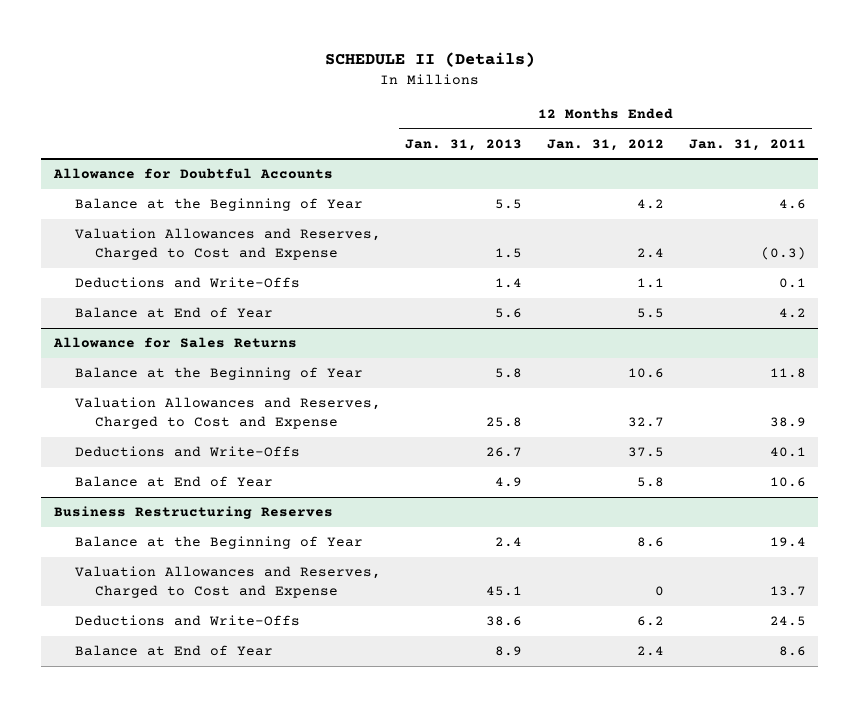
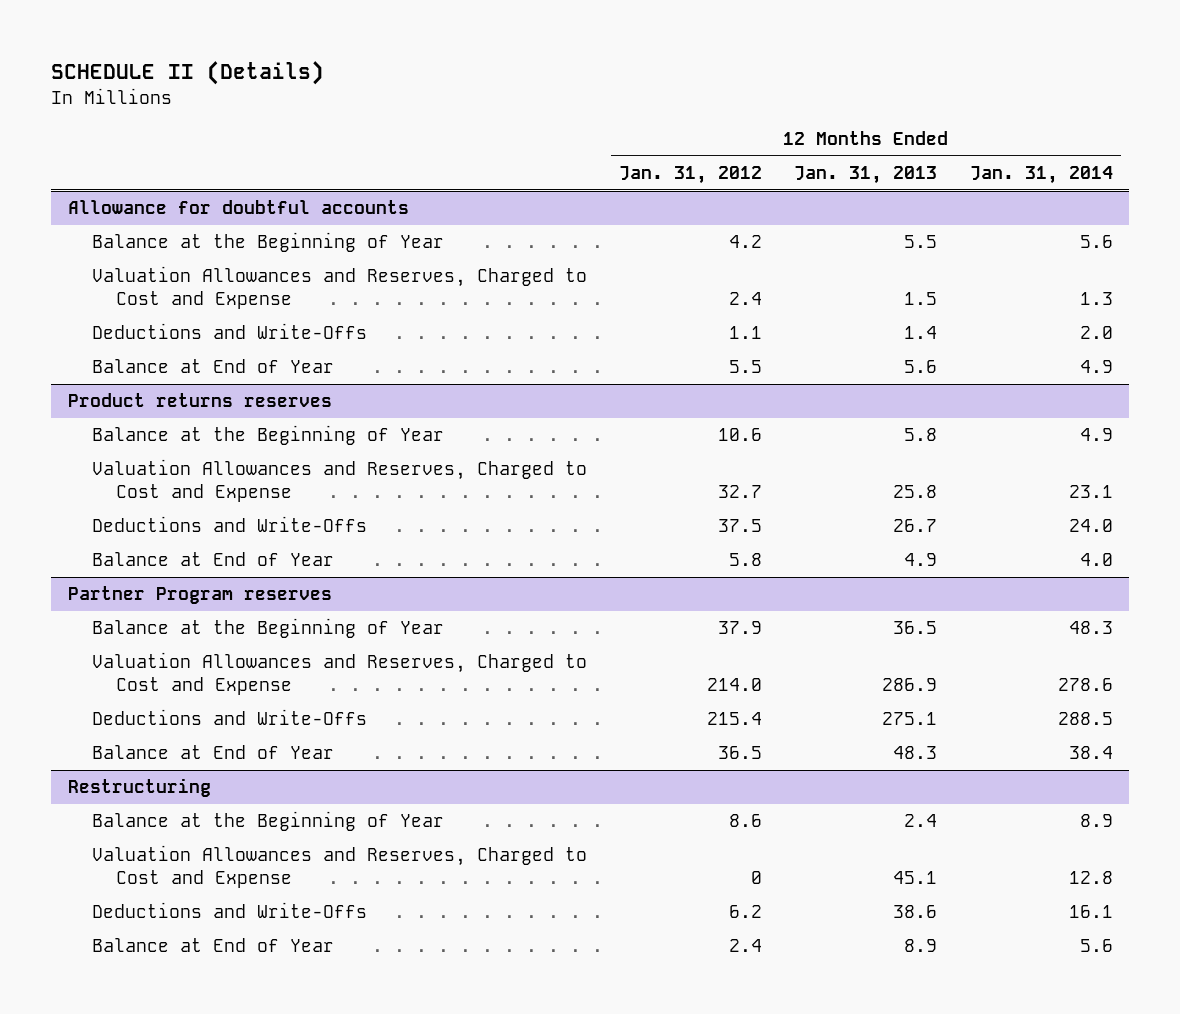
[688,138,806,151] Jan. 31, 2011 -> none
none -> [969,166,1113,185] Jan. 31, 2014
[52,168,333,180] Allowance for Doubtful Accounts -> [67,200,409,215] Allowance for doubtful accounts
[52,337,297,349] Allowance for Sales Returns -> none
none -> [67,393,332,408] Product returns reserves
[53,506,333,520] Business Restructuring Reserves -> none
none -> [67,586,332,605] Partner Program reserves
none -> [91,618,444,639] Balance at the Beginning of Year
none -> [91,652,587,696] Valuation Allowances and Reserves, Charged to Cost and Expense
none -> [91,709,367,726] Deductions and Write-Offs
none -> [91,745,334,760] Balance at End of Year
none -> [67,778,211,798] Restructuring

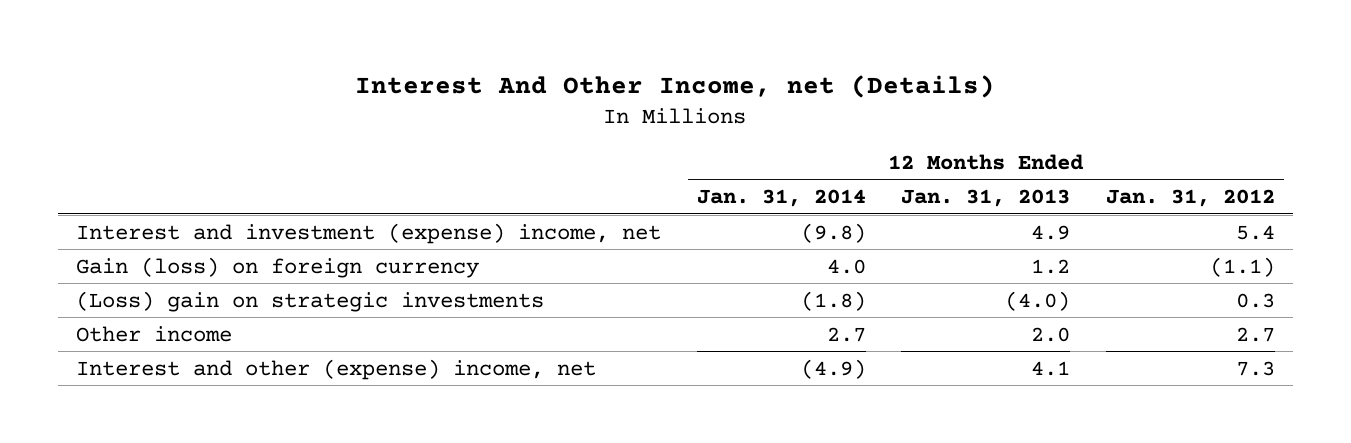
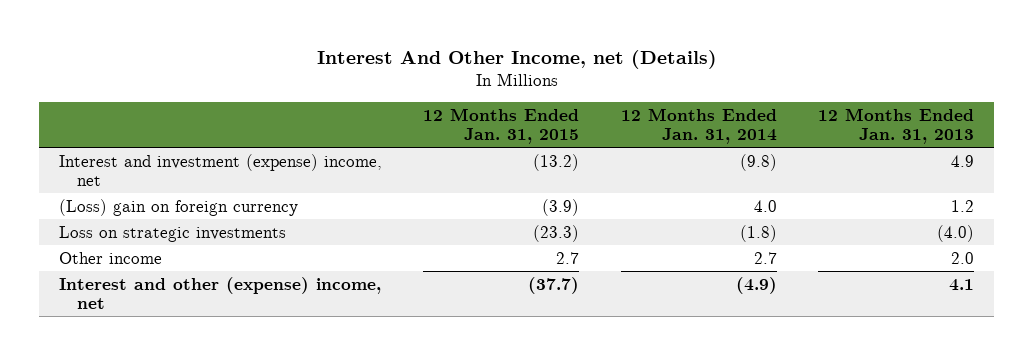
[1106,189,1276,208] Jan. 31, 2012 -> none
none -> [423,107,580,144] 12 Months Ended Jan. 31, 2015
[75,256,479,278] Gain (loss) on foreign currency -> [59,198,299,216] (Loss) gain on foreign currency
[75,290,544,312] (Loss) gain on strategic investments -> [59,225,287,242] Loss on strategic investments

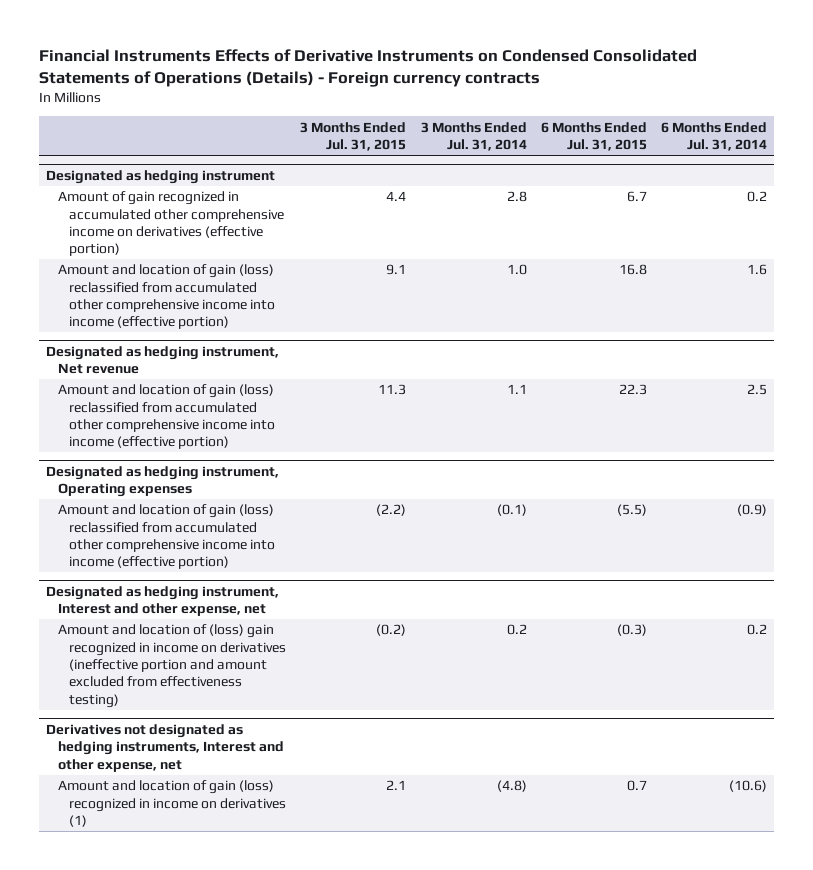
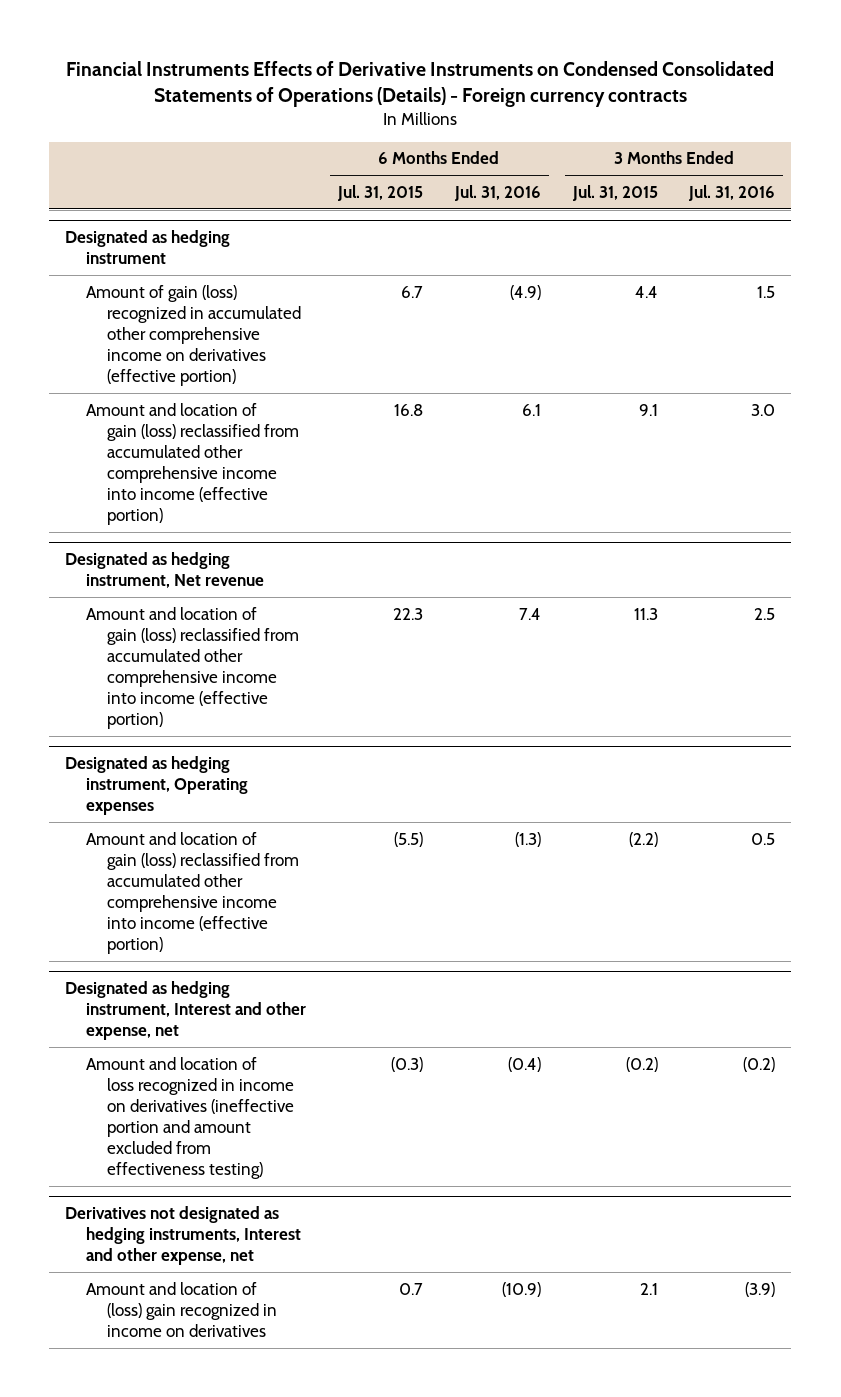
[420,121,527,152] 3 Months Ended Jul. 31, 2014 -> none
[661,121,768,152] 6 Months Ended Jul. 31, 2014 -> none
none -> [453,184,541,201] Jul. 31, 2016
none -> [688,184,776,201] Jul. 31, 2016
[57,191,285,257] Amount of gain recognized in accumulated other comprehensive income on derivatives (effective portion) -> [86,284,302,387] Amount of gain (loss) recognized in accumulated other comprehensive income on derivatives (effective portion)
[57,624,287,708] Amount and location of (loss) gain recognized in income on derivatives (ineffective portion and amount excluded from effectiveness testing) -> [86,1056,295,1180] Amount and location of loss recognized in income on derivatives (ineffective portion and amount excluded from effectiveness testing)
[57,780,287,827] Amount and location of gain (loss) recognized in income on derivatives (1) -> [86,1281,278,1337] Amount and location of (loss) gain recognized in income on derivatives

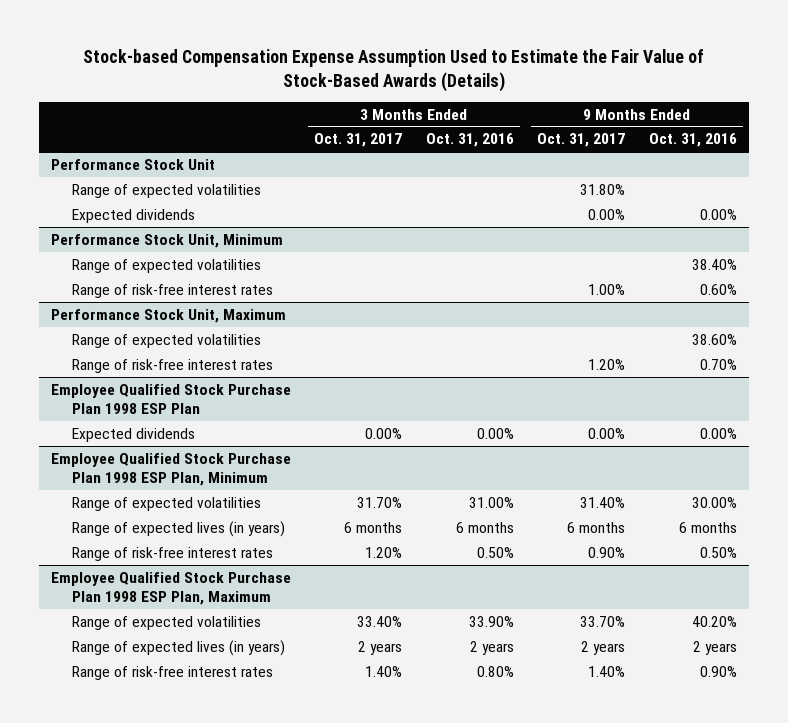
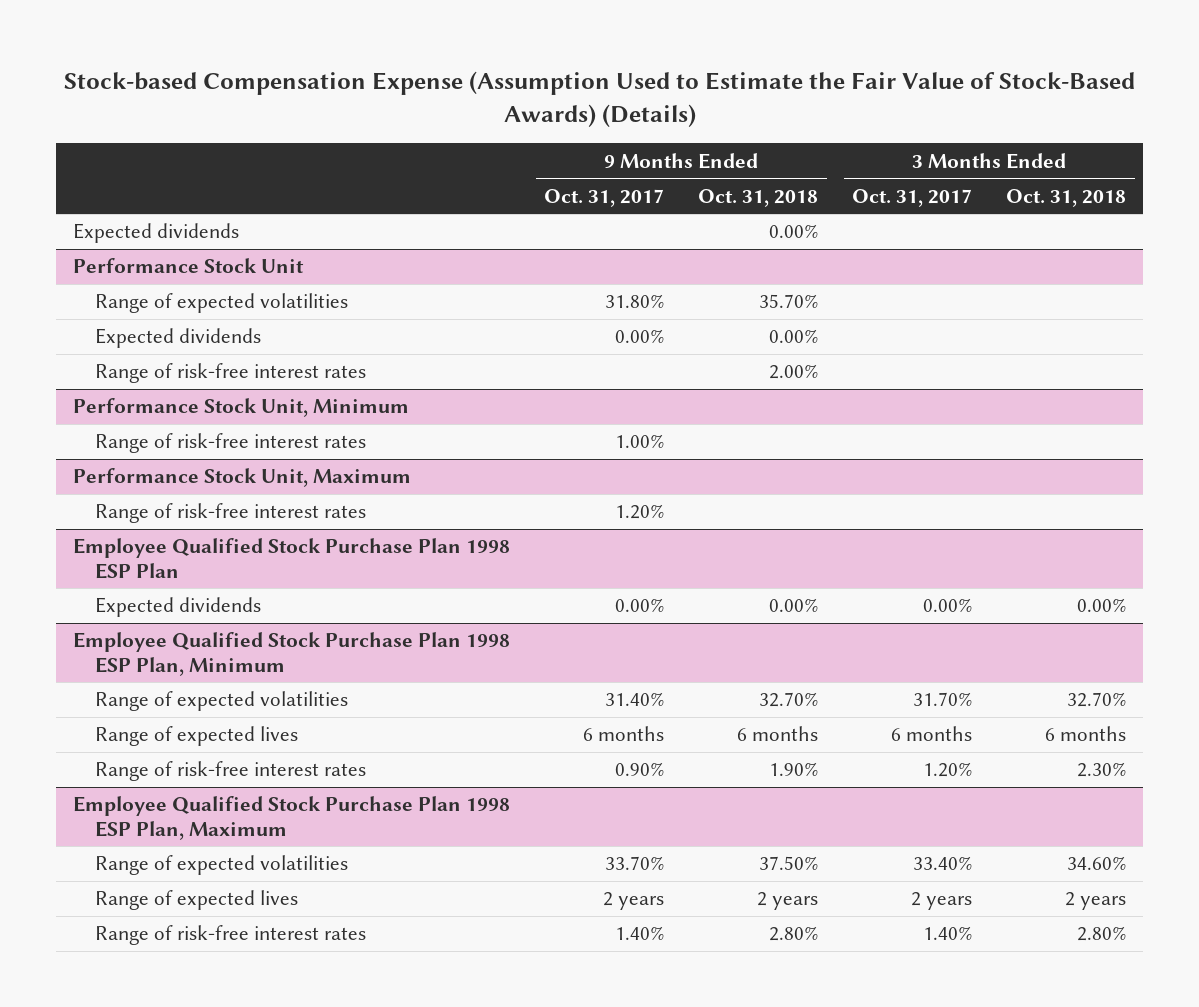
[82,48,704,92] Stock-based Compensation Expense Assumption Used to Estimate the Fair Value of Stock-Based Awards (Details) -> [63,71,1135,128] Stock-based Compensation Expense (Assumption Used to Estimate the Fair Value of Stock-Based Awards) (Details)
[425,133,514,148] Oct. 31, 2016 -> none
[648,133,737,148] Oct. 31, 2016 -> none
none -> [698,188,819,207] Oct. 31, 2018
none -> [1006,188,1127,207] Oct. 31, 2018
none -> [73,223,240,244] Expected dividends
none -> [94,363,366,384] Range of risk-free interest rates
[72,258,262,273] Range of expected volatilities -> none
[72,333,262,348] Range of expected volatilities -> none
[72,520,286,537] Range of expected lives (in years) -> [94,726,298,747] Range of expected lives
[72,639,286,656] Range of expected lives (in years) -> [94,890,298,911] Range of expected lives

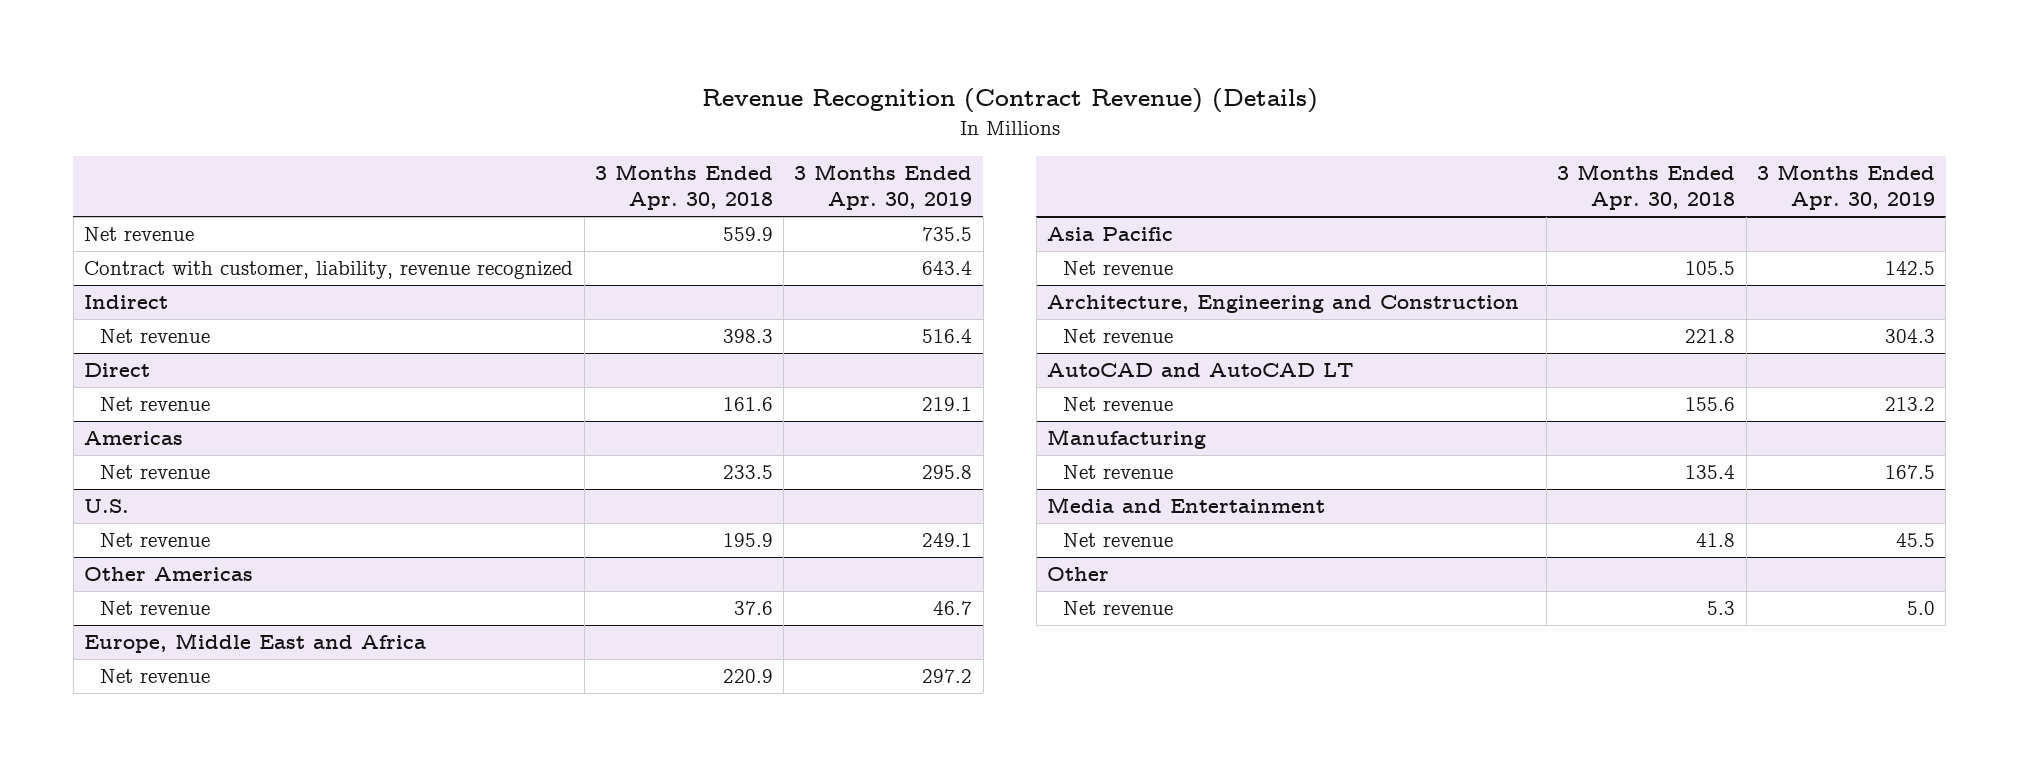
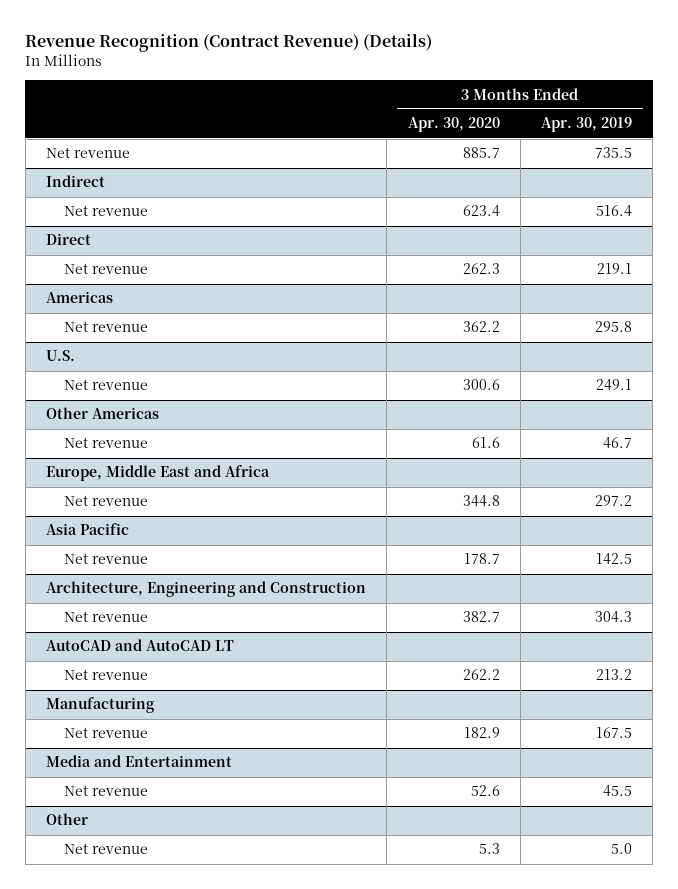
[594,164,773,211] 3 Months Ended Apr. 30, 2018 -> none
none -> [407,117,500,133] Apr. 30, 2020
[84,261,574,280] Contract with customer, liability, revenue recognized -> none

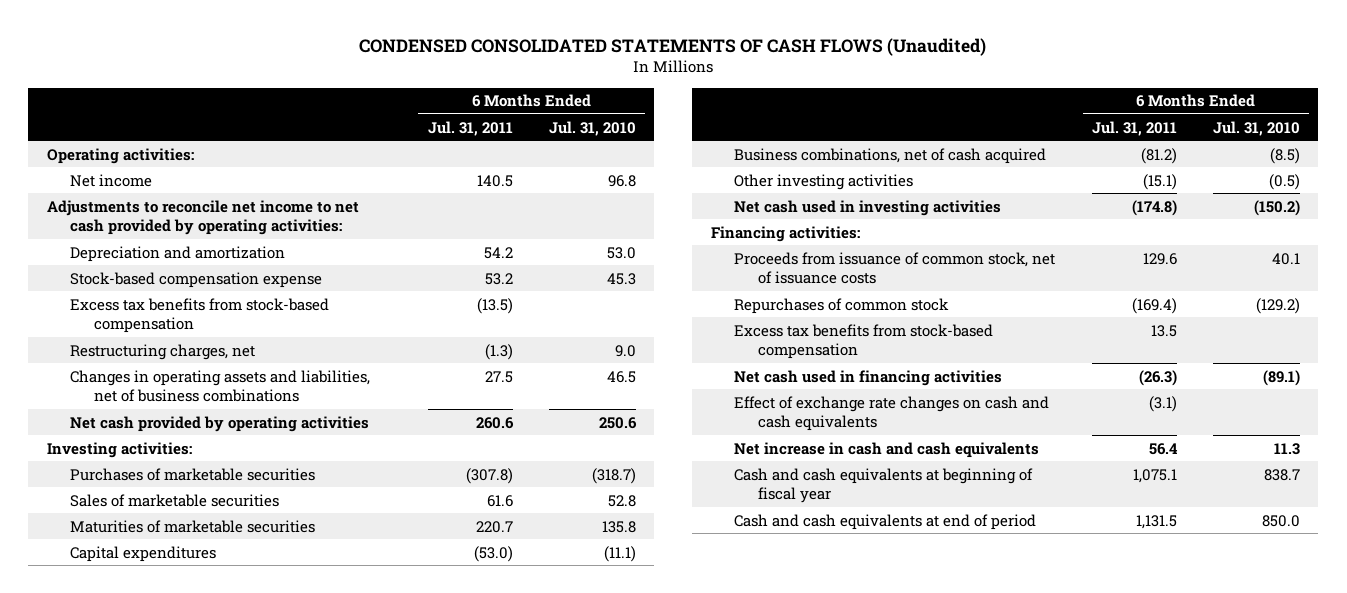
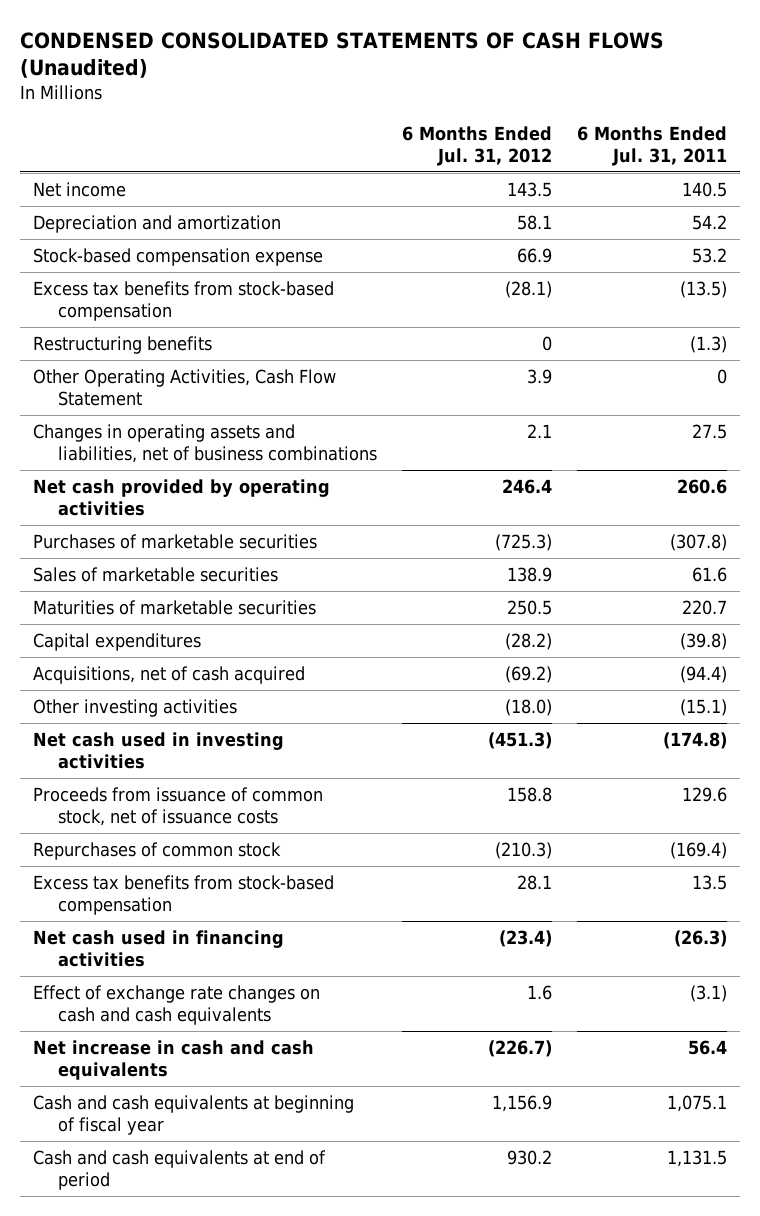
[549,120,637,136] Jul. 31, 2010 -> none
none -> [402,125,553,166] 6 Months Ended Jul. 31, 2012
[46,147,194,164] Operating activities: -> none
[46,199,359,235] Adjustments to reconcile net income to net cash provided by operating activities: -> none
[70,343,256,360] Restructuring charges, net -> none
none -> [32,335,212,354] Restructuring benefits
none -> [32,368,336,406] Other Operating Activities, Cash Flow Statement
[46,441,192,458] Investing activities: -> none
[473,545,513,562] (53.0) -> [680,632,728,650] (39.8)
[734,147,1047,164] Business combinations, net of cash acquired -> [32,665,305,684] Acquisitions, net of cash acquired
[1140,147,1177,164] (81.2) -> [680,665,728,683] (94.4)
[710,225,860,242] Financing activities: -> none

